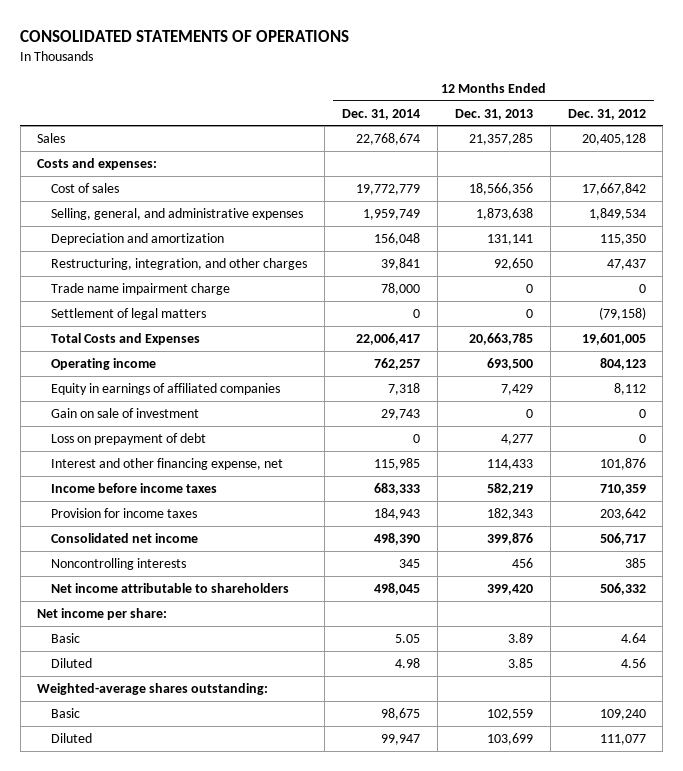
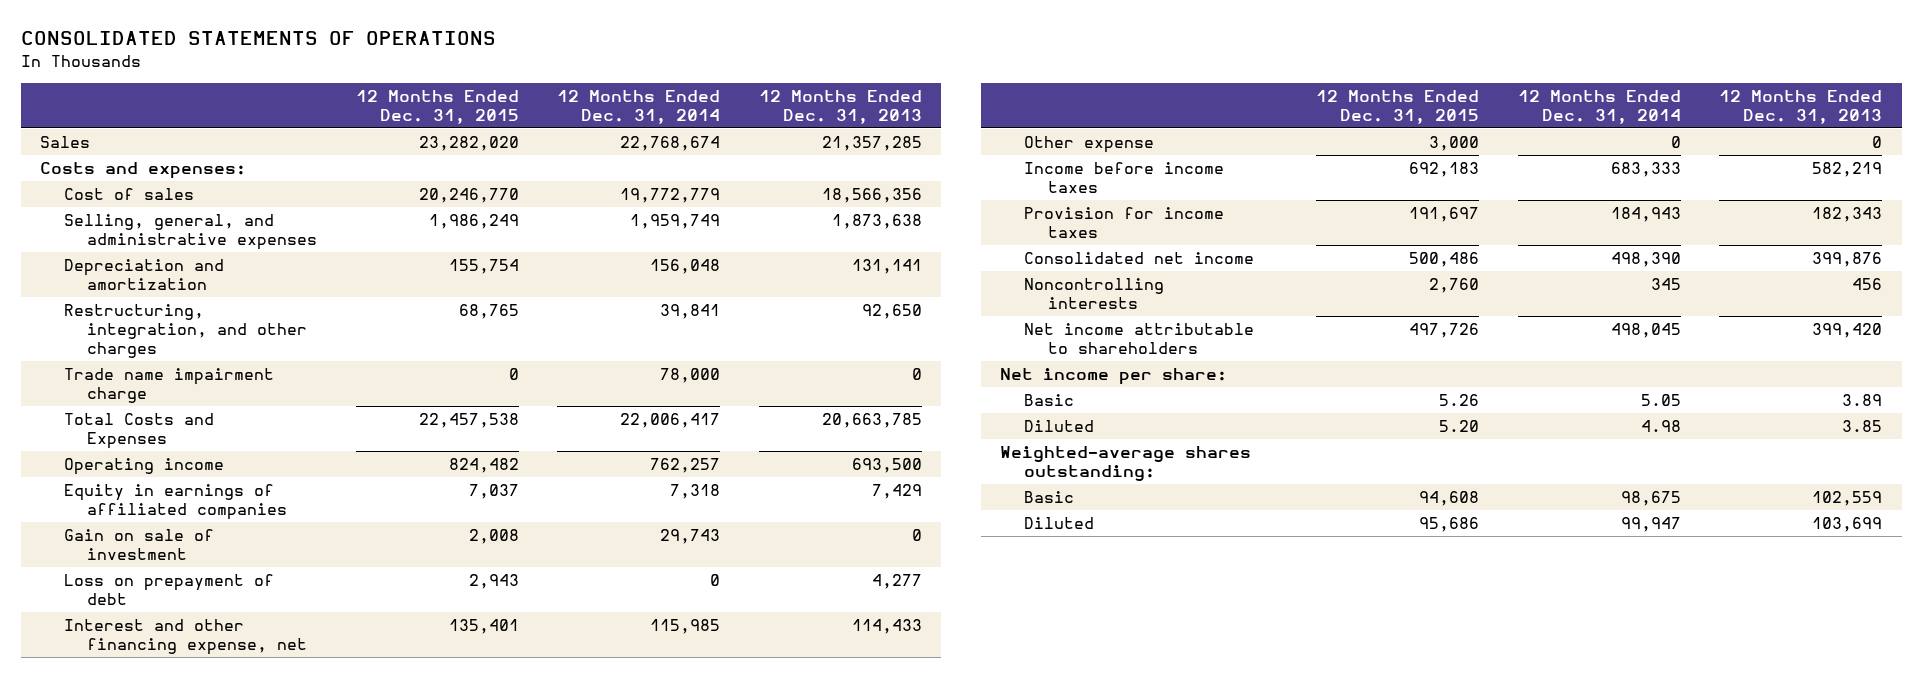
[567,108,646,120] Dec. 31, 2012 -> none
none -> [355,89,519,124] 12 Months Ended Dec. 31, 2015
[51,308,207,321] Settlement of legal matters -> none
none -> [1024,136,1155,154] Other expense

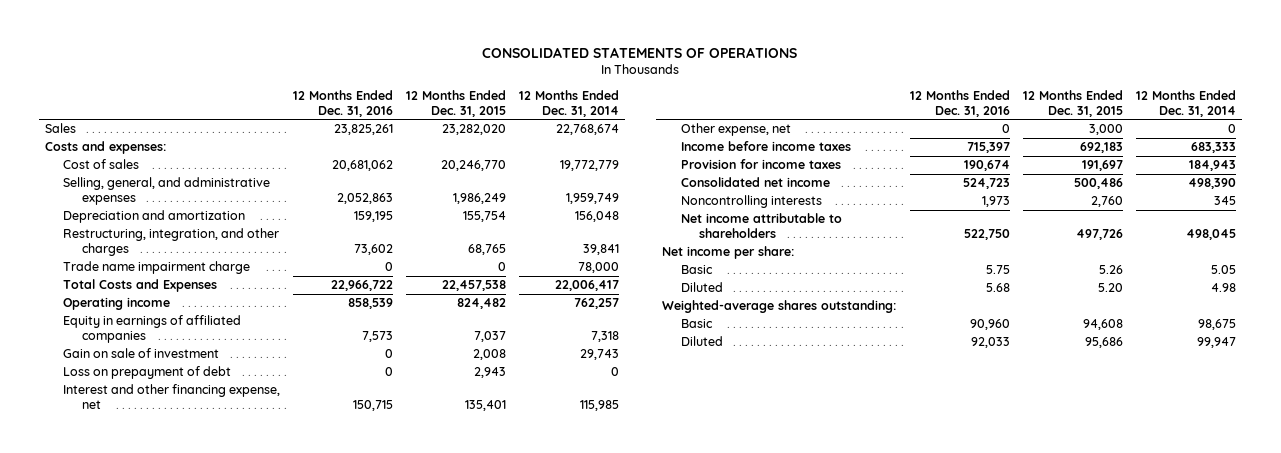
[758,89,922,124] 12 Months Ended Dec. 31, 2013 -> none
none -> [293,90,394,117] 12 Months Ended Dec. 31, 2016
[1024,136,1155,154] Other expense -> [680,123,791,137] Other expense, net

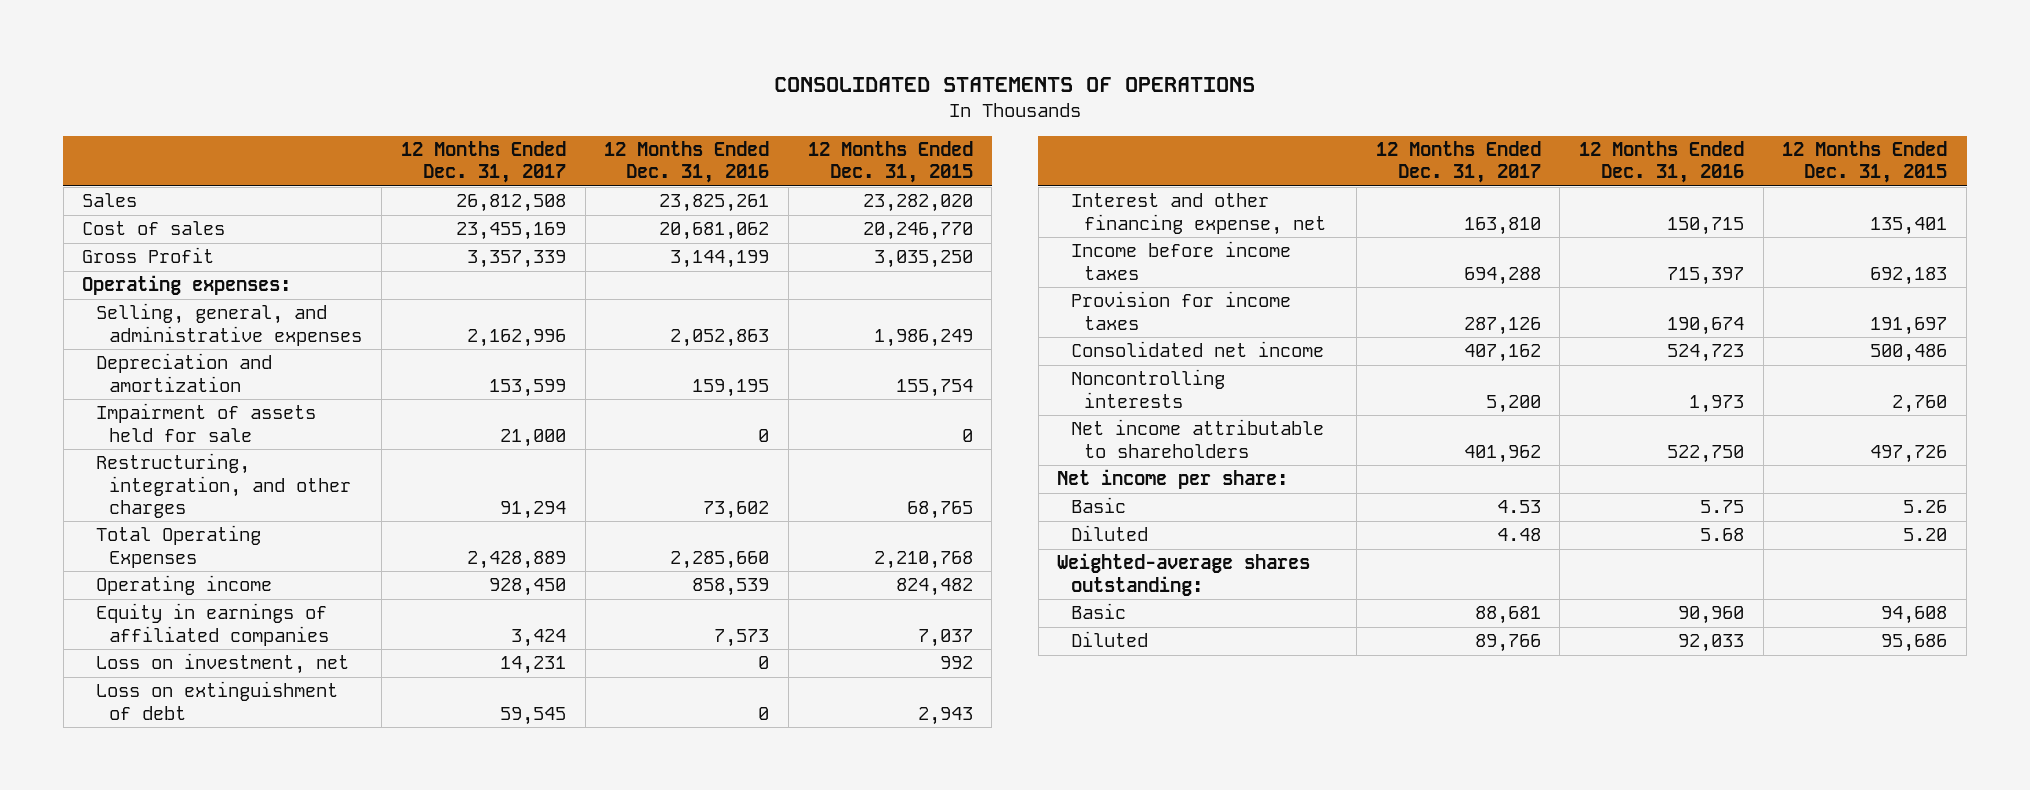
[518,90,619,117] 12 Months Ended Dec. 31, 2014 -> none
none -> [400,141,566,184] 12 Months Ended Dec. 31, 2017
[44,141,166,155] Costs and expenses: -> none
none -> [82,247,215,264] Gross Profit
none -> [82,275,292,296] Operating expenses:
none -> [95,403,316,442] Impairment of assets held for sale
[63,261,251,275] Trade name impairment charge -> none
[63,279,218,293] Total Costs and Expenses -> [95,525,261,568] Total Operating Expenses
[331,280,394,292] 22,966,722 -> [670,550,770,569] 2,285,660
[441,280,506,292] 22,457,538 -> [873,550,973,569] 2,210,768
[63,348,220,359] Gain on sale of investment -> [95,653,349,675] Loss on investment, net
[472,349,506,361] 2,008 -> [939,656,973,670] 992
[63,366,232,380] Loss on prepayment of debt -> [95,681,338,720] Loss on extinguishment of debt
[680,123,791,137] Other expense, net -> none

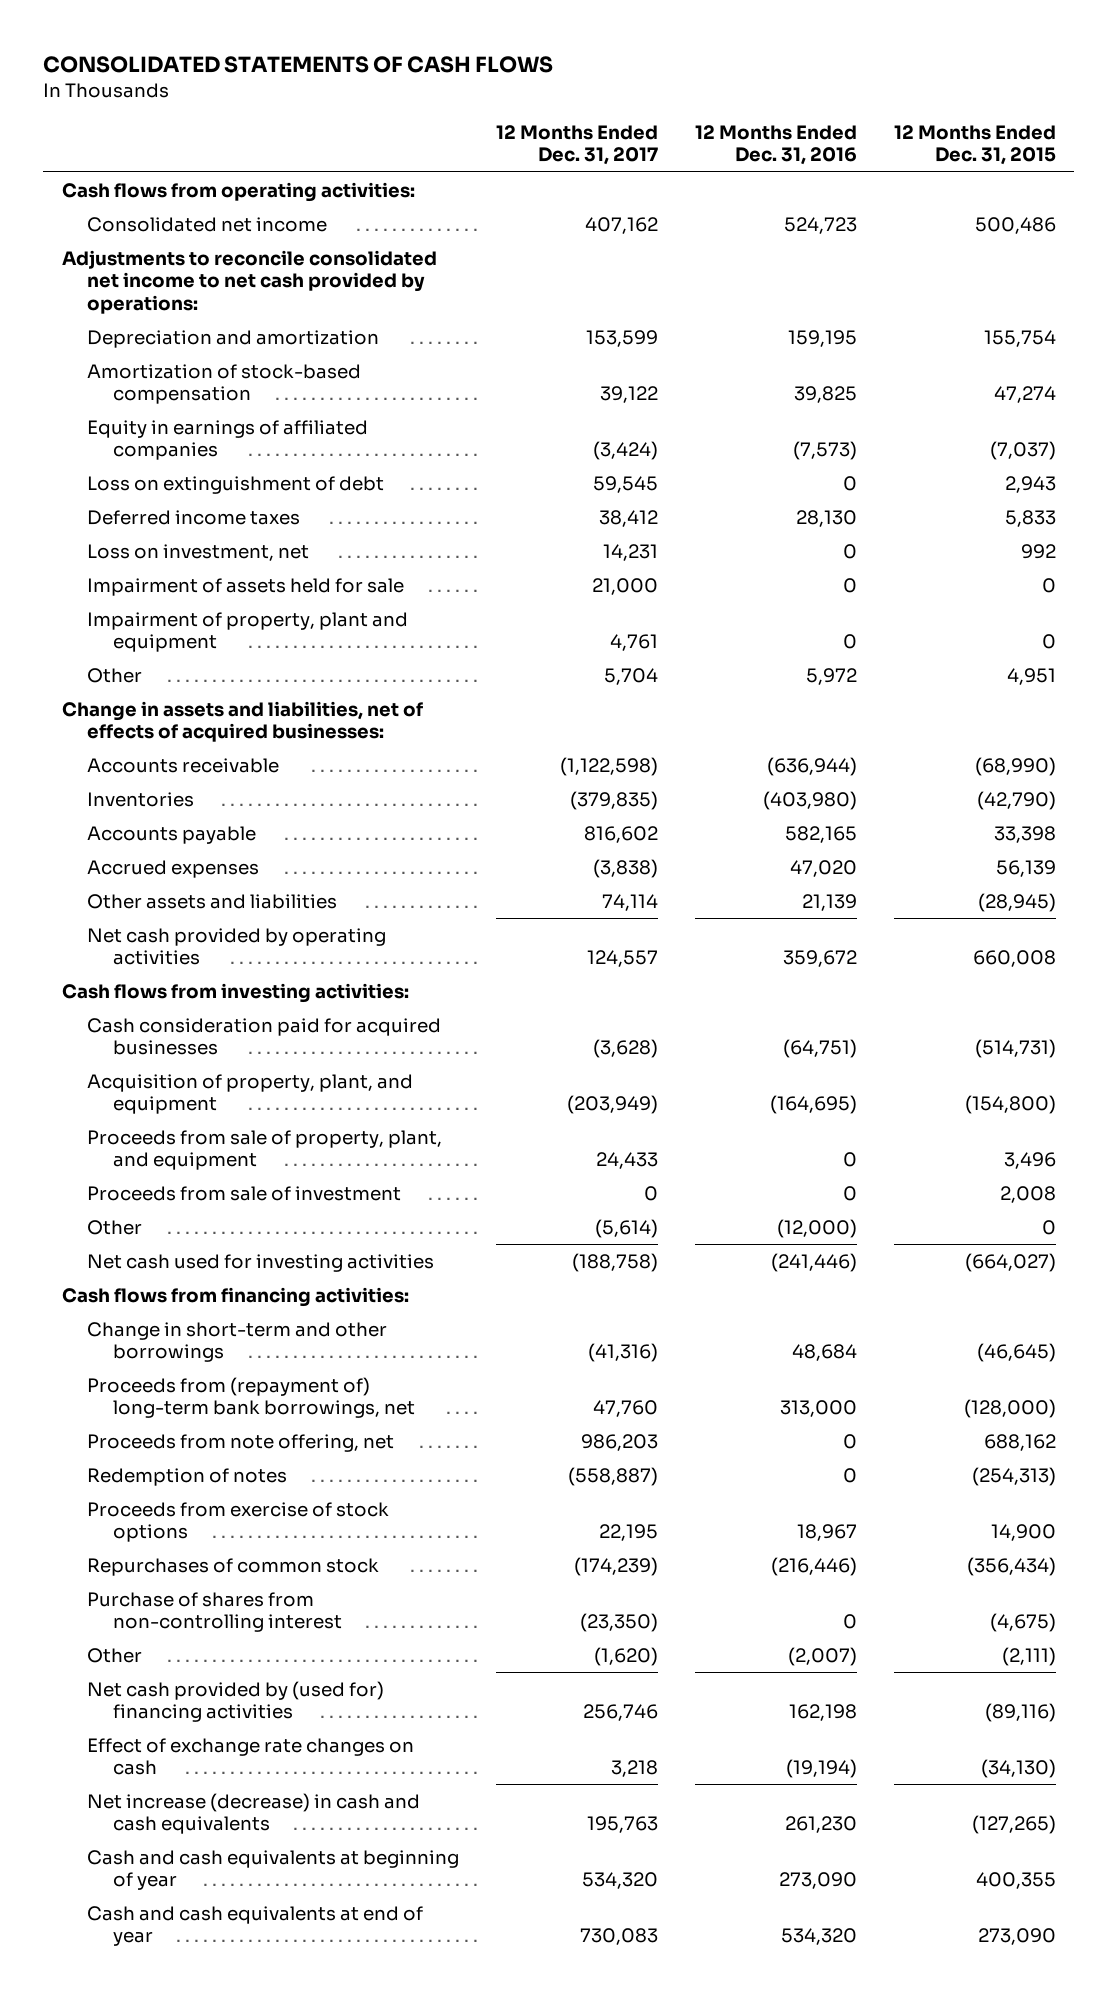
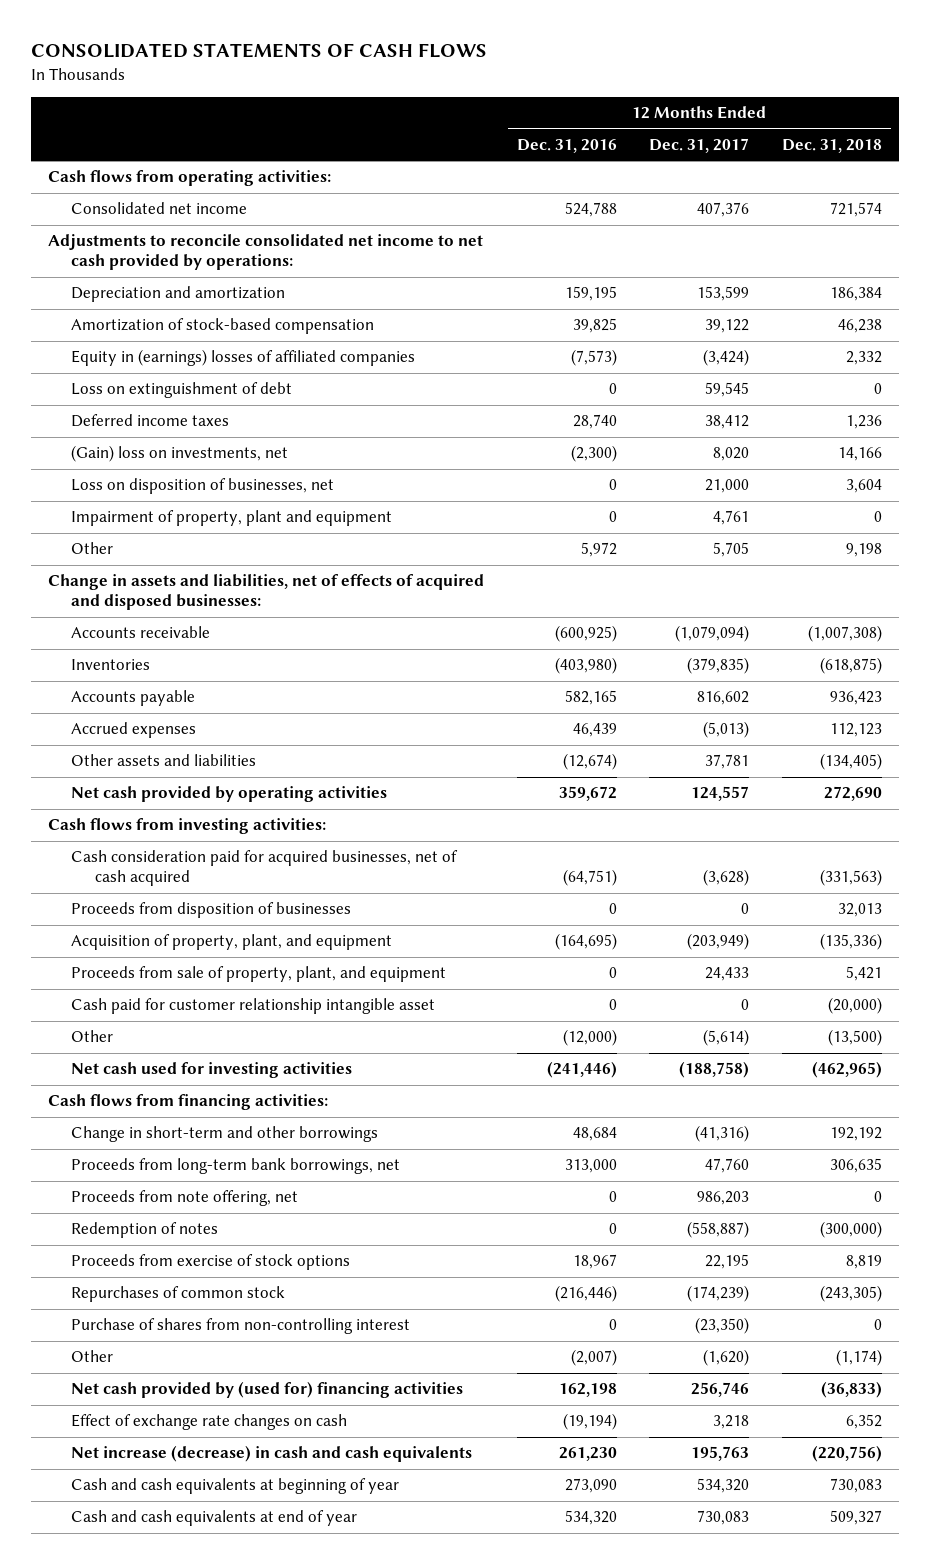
[893,124,1056,166] 12 Months Ended Dec. 31, 2015 -> none
none -> [782,139,883,154] Dec. 31, 2018
[585,216,659,234] 407,162 -> [697,202,750,218] 407,376
[783,216,857,234] 524,723 -> [564,202,617,218] 524,788
[87,419,369,461] Equity in earnings of affiliated companies -> [71,349,416,367] Equity in (earnings) losses of affiliated companies
[795,509,857,527] 28,130 -> [572,414,617,430] 28,740
[87,543,310,561] Loss on investment, net -> [71,445,289,463] (Gain) loss on investments, net
[603,543,659,561] 14,231 -> [713,447,750,462] 8,020
[842,543,857,559] 0 -> [570,445,617,463] (2,300)
[87,577,405,596] Impairment of assets held for sale -> [71,478,335,495] Loss on disposition of businesses, net
[604,667,659,685] 5,704 -> [713,542,750,558] 5,705
[61,700,423,743] Change in assets and liabilities, net of effects of acquired businesses: -> [47,574,484,611] Change in assets and liabilities, net of effects of acquired and disposed businesses:
[560,756,659,776] (1,122,598) -> [675,625,750,643] (1,079,094)
[766,756,857,776] (636,944) -> [554,625,617,643] (600,925)
[593,858,659,878] (3,838) -> [703,721,750,739] (5,013)
[789,859,857,877] 47,020 -> [572,723,617,738] 46,439
[602,893,659,911] 74,114 -> [705,754,750,770] 37,781
[801,893,857,911] 21,139 -> [562,753,617,771] (12,674)
[87,1017,442,1056] Cash consideration paid for acquired businesses -> [71,850,459,887] Cash consideration paid for acquired businesses, net of cash acquired
none -> [71,902,352,919] Proceeds from disposition of businesses
[87,1185,402,1201] Proceeds from sale of investment -> none
none -> [71,998,436,1015] Cash paid for customer relationship intangible asset
[87,1376,416,1419] Proceeds from (repayment of) long-term bank borrowings, net -> [71,1158,401,1175] Proceeds from long-term bank borrowings, net

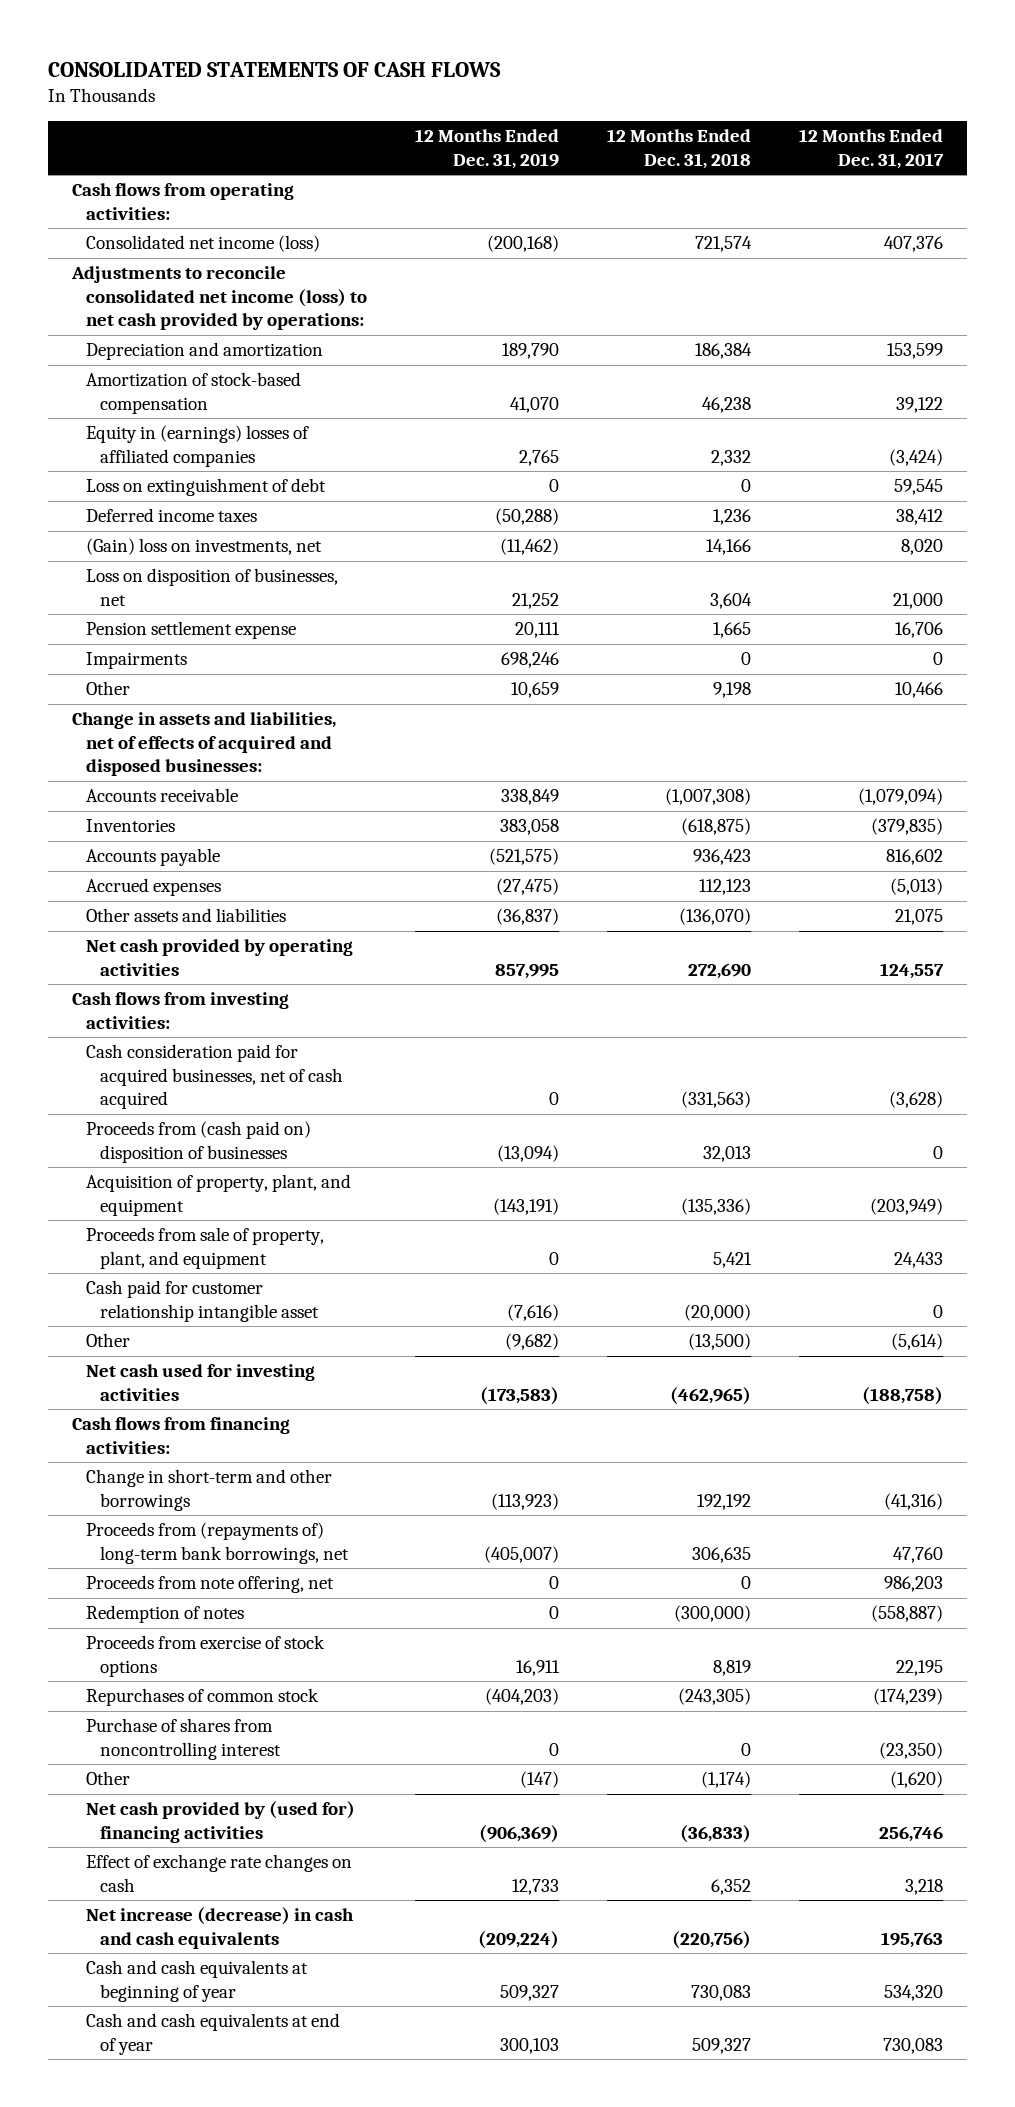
[516,139,617,154] Dec. 31, 2016 -> none
none -> [414,129,559,169] 12 Months Ended Dec. 31, 2019
[71,202,248,215] Consolidated net income -> [86,235,321,253] Consolidated net income (loss)
[47,234,483,271] Adjustments to reconcile consolidated net income to net cash provided by operations: -> [71,266,368,330] Adjustments to reconcile consolidated net income (loss) to net cash provided by operations:
[71,510,393,527] Impairment of property, plant and equipment -> none
none -> [86,621,297,640] Pension settlement expense
none -> [86,652,188,670] Impairments
[713,542,750,558] 5,705 -> [894,682,943,699] 10,466
[705,754,750,770] 37,781 -> [894,909,943,926] 21,075
[820,753,883,771] (134,405) -> [678,908,751,926] (136,070)
[71,902,352,919] Proceeds from disposition of businesses -> [86,1121,312,1163] Proceeds from (cash paid on) disposition of businesses
[71,1158,401,1175] Proceeds from long-term bank borrowings, net -> [86,1522,349,1564] Proceeds from (repayments of) long-term bank borrowings, net
[71,1318,411,1335] Purchase of shares from non-controlling interest -> [86,1718,281,1760] Purchase of shares from noncontrolling interest

